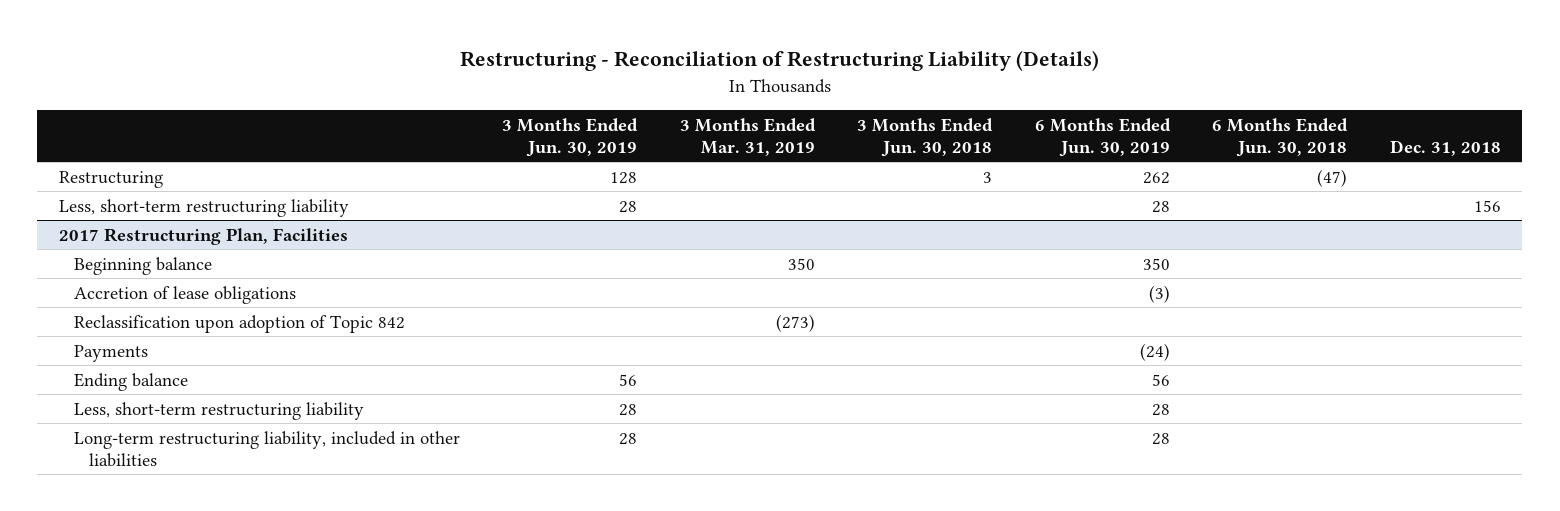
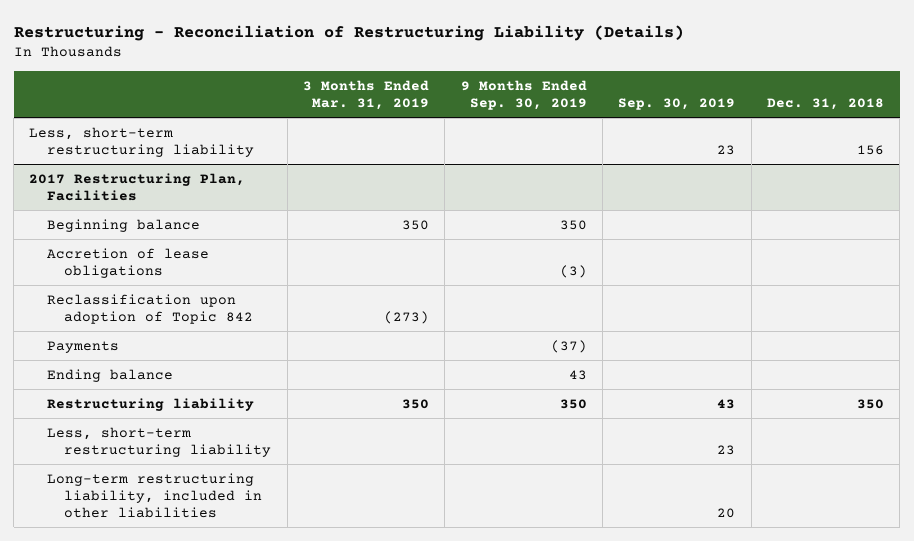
[502,117,639,157] 3 Months Ended Jun. 30, 2019 -> none
[857,117,994,157] 3 Months Ended Jun. 30, 2018 -> none
[1034,117,1171,157] 6 Months Ended Jun. 30, 2019 -> none
[1212,117,1349,157] 6 Months Ended Jun. 30, 2018 -> none
none -> [460,79,587,111] 9 Months Ended Sep. 30, 2019
none -> [618,98,736,111] Sep. 30, 2019
[58,170,163,188] Restructuring -> none
none -> [46,397,254,411] Restructuring liability

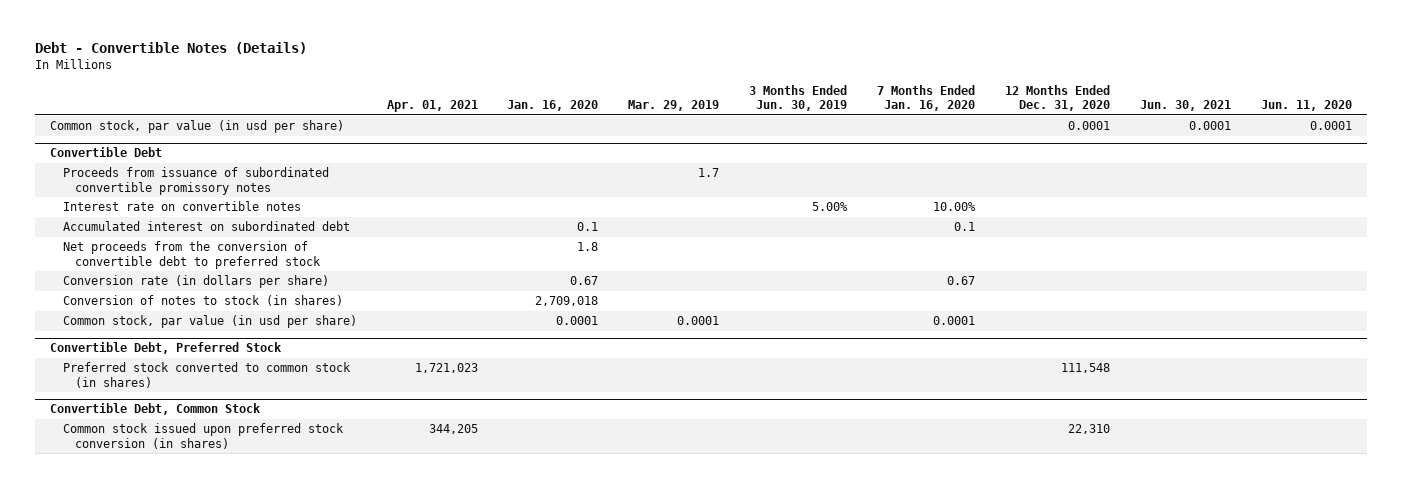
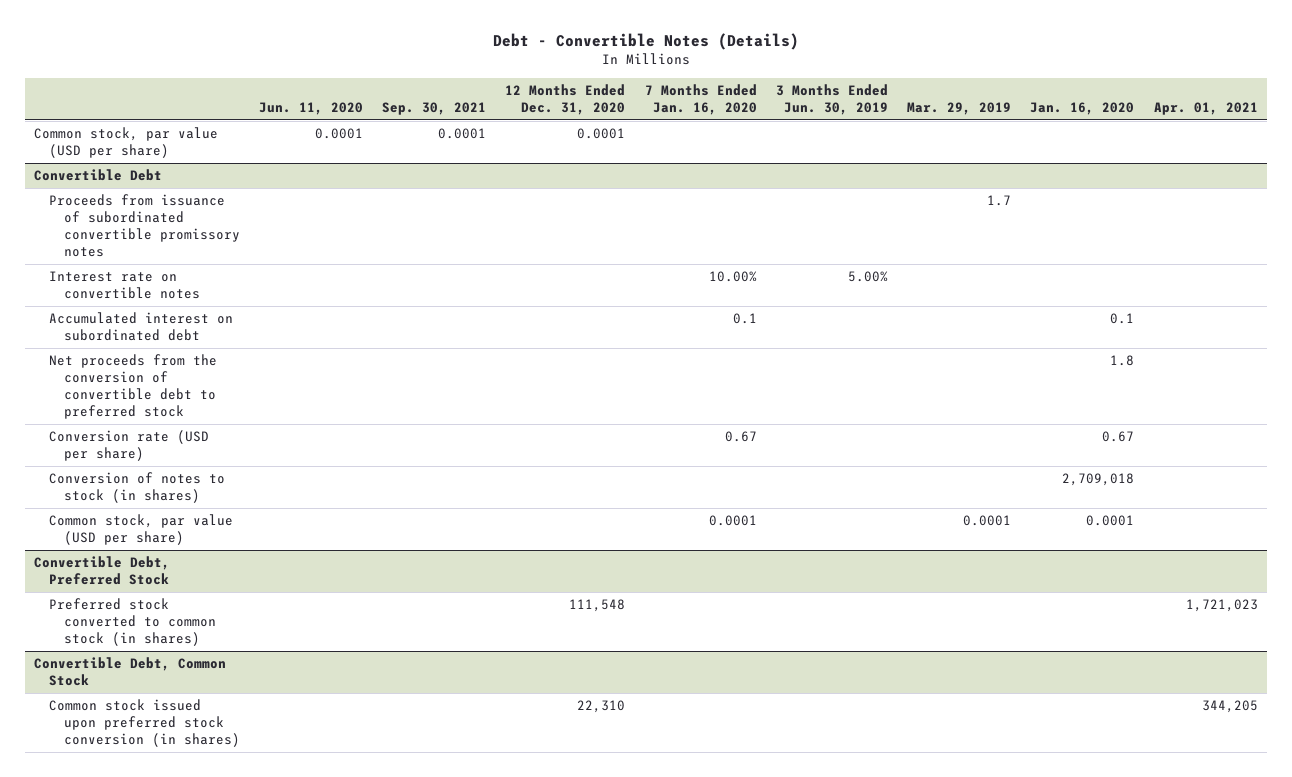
[1140,100,1232,112] Jun. 30, 2021 -> none
none -> [382,102,487,116] Sep. 30, 2021
[49,120,344,134] Common stock, par value (in usd per share) -> [34,127,219,159] Common stock, par value (USD per share)
[62,275,329,289] Conversion rate (in dollars per share) -> [49,430,210,462] Conversion rate (USD per share)
[62,315,357,329] Common stock, par value (in usd per share) -> [49,514,234,546] Common stock, par value (USD per share)

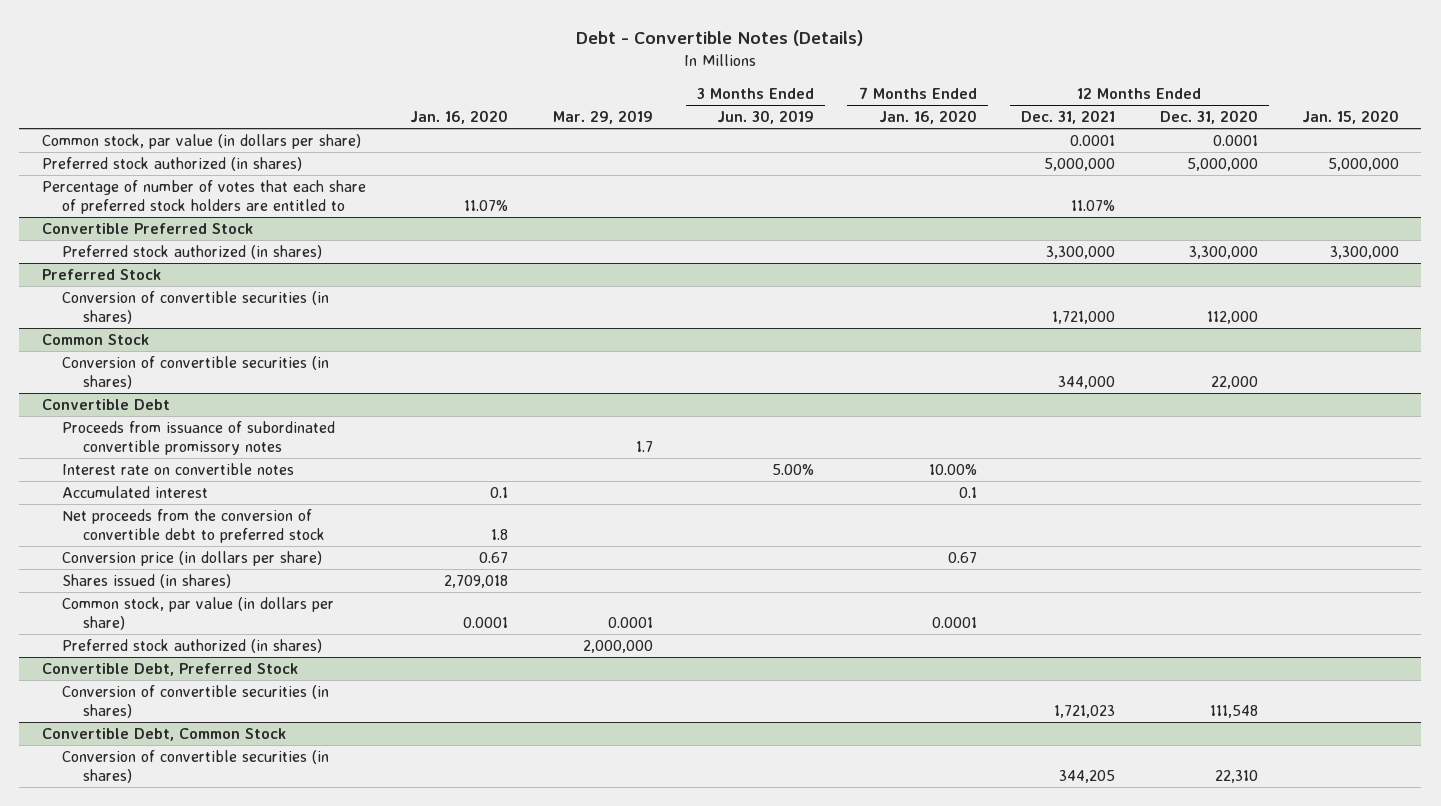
[258,102,363,116] Jun. 11, 2020 -> none
[382,102,487,116] Sep. 30, 2021 -> none
[1153,102,1258,116] Apr. 01, 2021 -> none
none -> [1021,110,1116,125] Dec. 31, 2021
none -> [1302,110,1400,125] Jan. 15, 2020
[34,127,219,159] Common stock, par value (USD per share) -> [41,133,361,149] Common stock, par value (in dollars per share)
none -> [41,156,302,171] Preferred stock authorized (in shares)
none -> [41,179,366,215] Percentage of number of votes that each share of preferred stock holders are entitled to
none -> [41,222,253,234] Convertible Preferred Stock
none -> [62,244,323,259] Preferred stock authorized (in shares)
none -> [41,268,161,280] Preferred Stock
none -> [62,290,330,325] Conversion of convertible securities (in shares)
none -> [41,333,149,345] Common Stock
none -> [62,355,330,390] Conversion of convertible securities (in shares)
[49,312,234,342] Accumulated interest on subordinated debt -> [62,485,209,498] Accumulated interest
[49,430,210,462] Conversion rate (USD per share) -> [62,550,323,566] Conversion price (in dollars per share)
[49,472,226,504] Conversion of notes to stock (in shares) -> [62,573,232,588] Shares issued (in shares)
[49,514,234,546] Common stock, par value (USD per share) -> [62,596,335,631] Common stock, par value (in dollars per share)
none -> [62,638,323,653] Preferred stock authorized (in shares)
[49,598,216,647] Preferred stock converted to common stock (in shares) -> [62,684,330,719] Conversion of convertible securities (in shares)
[49,699,240,748] Common stock issued upon preferred stock conversion (in shares) -> [62,749,330,784] Conversion of convertible securities (in shares)

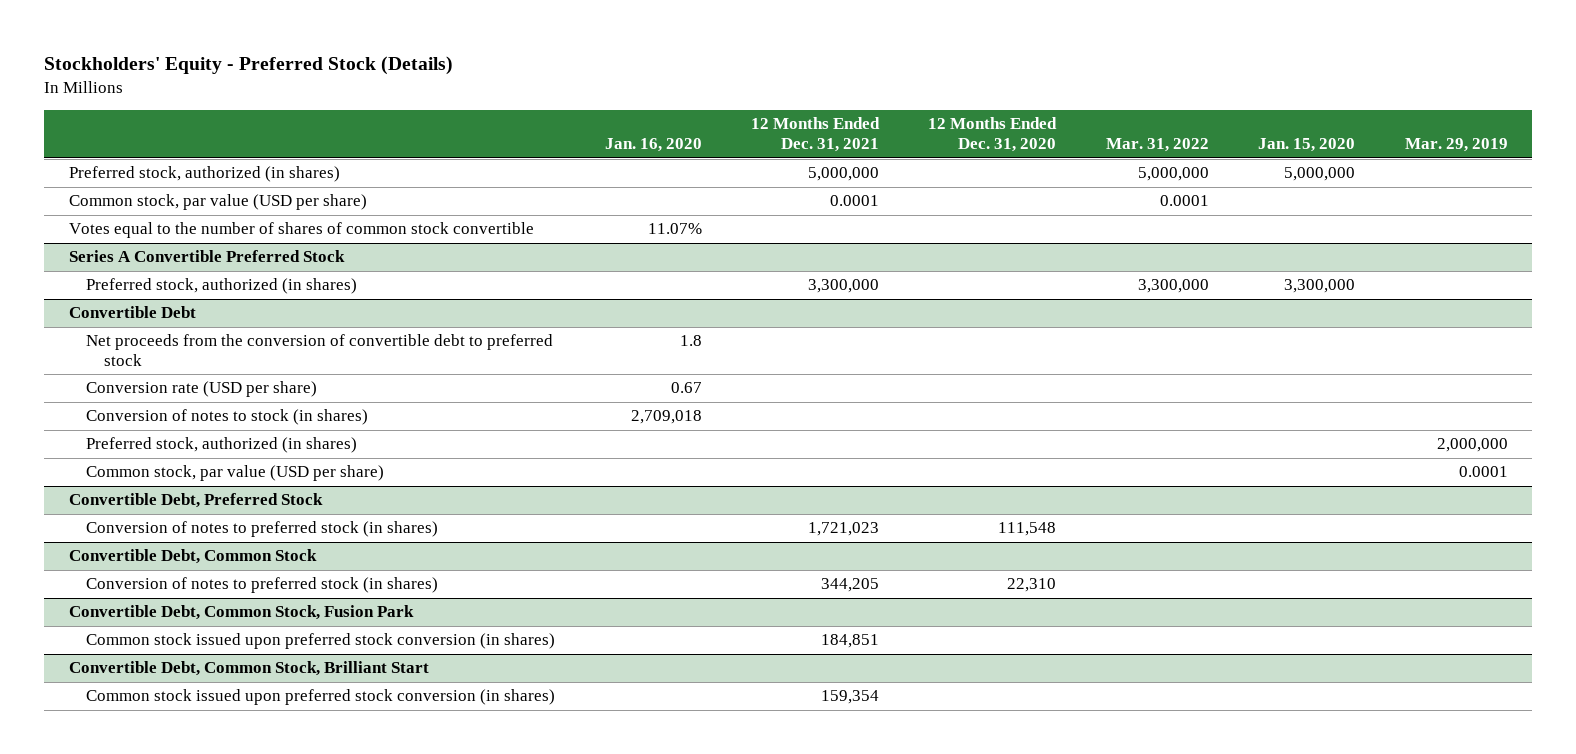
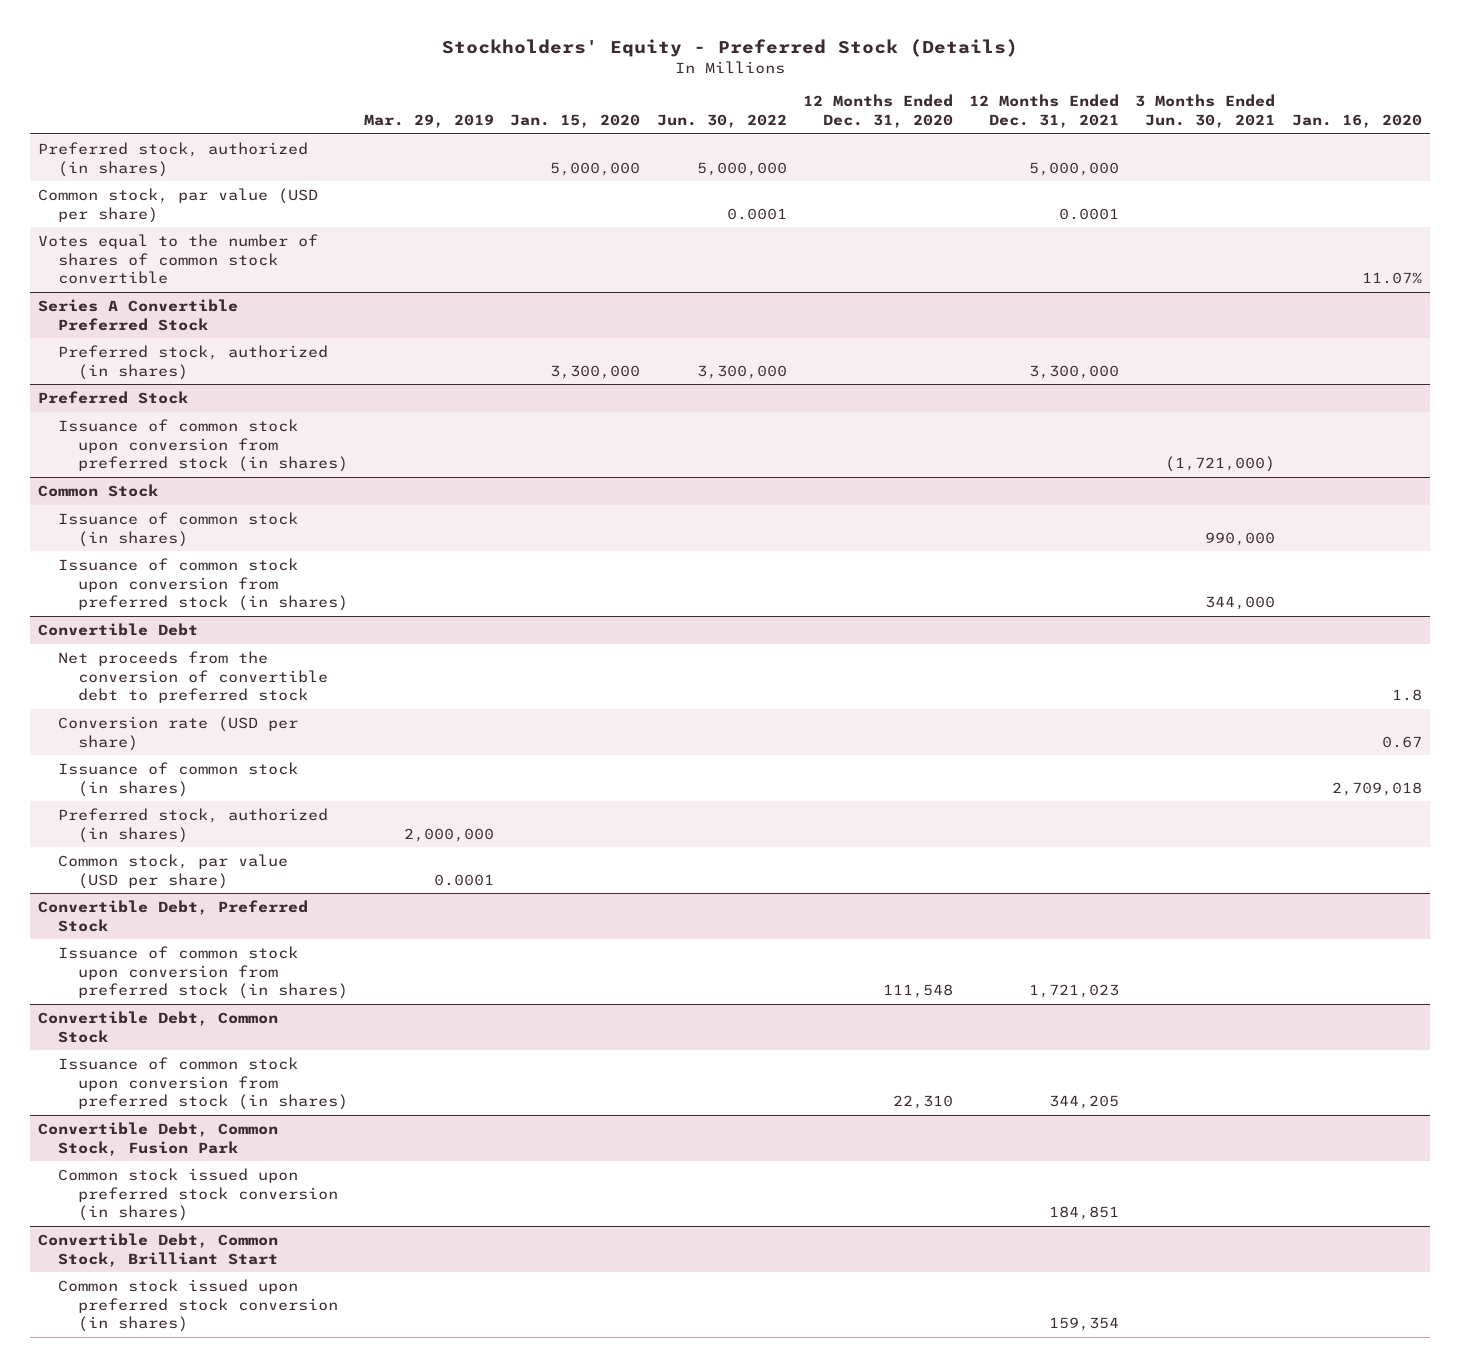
[1105,138,1209,153] Mar. 31, 2022 -> none
none -> [656,113,787,128] Jun. 30, 2022
none -> [1135,94,1276,128] 3 Months Ended Jun. 30, 2021
none -> [38,391,189,405] Preferred Stock
none -> [58,419,349,472] Issuance of common stock upon conversion from preferred stock (in shares)
none -> [38,484,159,498] Common Stock
none -> [58,512,299,547] Issuance of common stock (in shares)
none -> [58,558,349,611] Issuance of common stock upon conversion from preferred stock (in shares)
[86,409,369,426] Conversion of notes to stock (in shares) -> [58,762,299,797] Issuance of common stock (in shares)
[86,521,439,538] Conversion of notes to preferred stock (in shares) -> [58,946,349,999] Issuance of common stock upon conversion from preferred stock (in shares)
[86,577,439,594] Conversion of notes to preferred stock (in shares) -> [58,1057,349,1110] Issuance of common stock upon conversion from preferred stock (in shares)

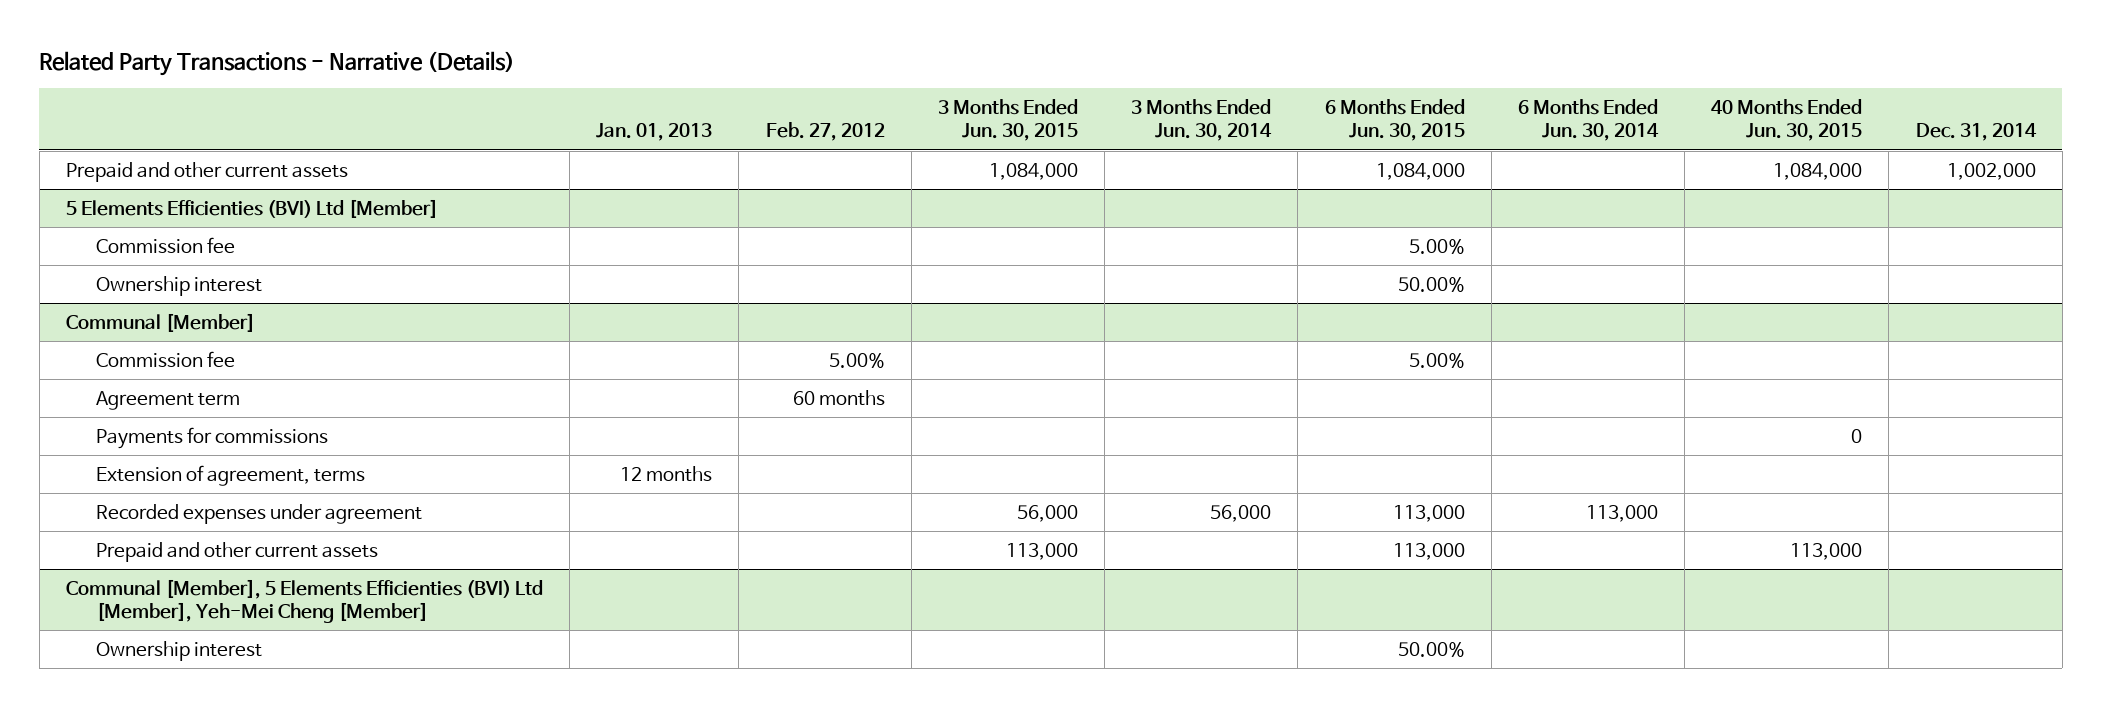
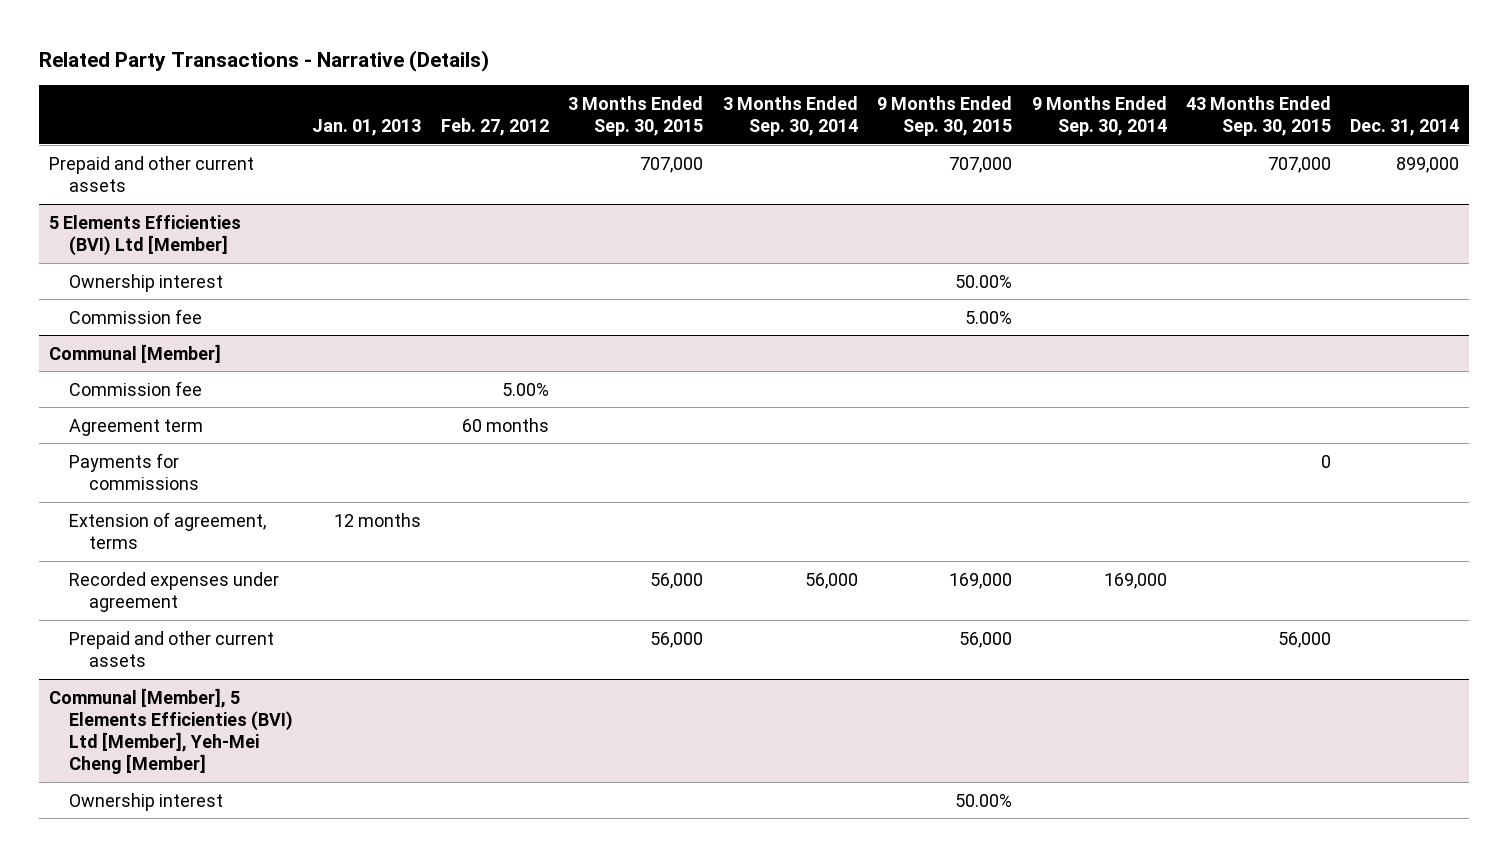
[937,99,1078,142] 3 Months Ended Jun. 30, 2015 -> none
[1131,99,1273,142] 3 Months Ended Jun. 30, 2014 -> none
[1324,99,1465,142] 6 Months Ended Jun. 30, 2015 -> none
[1517,99,1659,142] 6 Months Ended Jun. 30, 2014 -> none
[1711,99,1863,142] 40 Months Ended Jun. 30, 2015 -> none
none -> [568,95,704,137] 3 Months Ended Sep. 30, 2015
none -> [722,95,858,137] 3 Months Ended Sep. 30, 2014
none -> [877,95,1013,137] 9 Months Ended Sep. 30, 2015
none -> [1031,95,1167,137] 9 Months Ended Sep. 30, 2014
none -> [1185,95,1331,137] 43 Months Ended Sep. 30, 2015
[1946,162,2036,180] 1,002,000 -> [1396,156,1460,173] 899,000
[96,236,236,254] Commission fee -> [68,308,202,324] Commission fee

